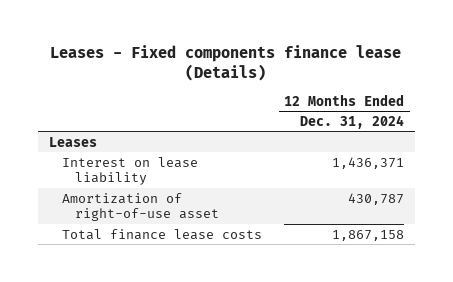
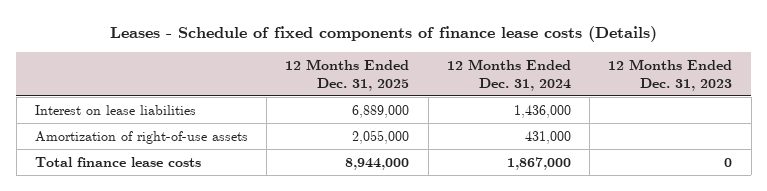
[50,44,402,82] Leases - Fixed components finance lease (Details) -> [109,25,657,42] Leases - Schedule of fixed components of finance lease costs (Details)
none -> [285,58,410,91] 12 Months Ended Dec. 31, 2025
none -> [608,58,733,91] 12 Months Ended Dec. 31, 2023
[48,136,97,147] Leases -> none
[61,156,198,186] Interest on lease liability -> [34,104,196,115] Interest on lease liabilities
[332,156,405,169] 1,436,371 -> [513,104,571,118] 1,436,000
[61,192,219,222] Amortization of right-of-use asset -> [34,130,248,144] Amortization of right-of-use assets
[348,192,405,205] 430,787 -> [524,130,571,144] 431,000
[332,229,405,241] 1,867,158 -> [506,156,571,170] 1,867,000

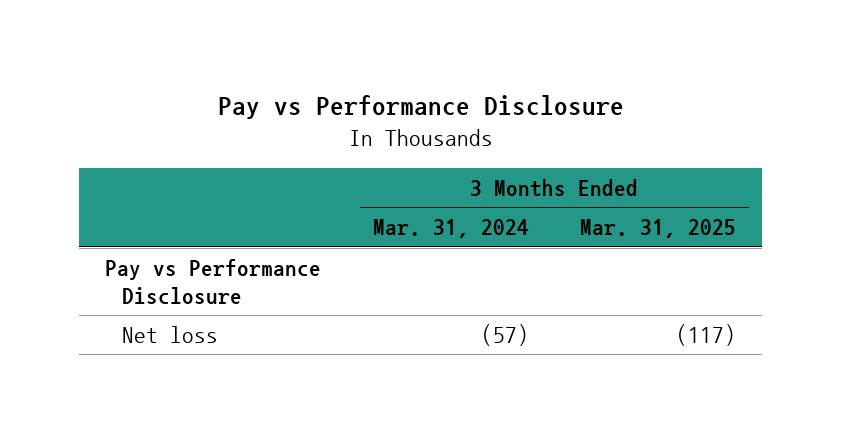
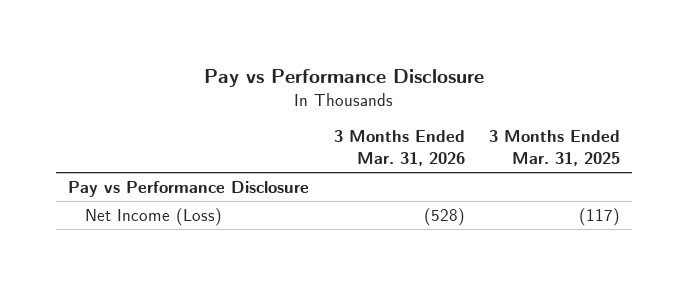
[372,219,529,239] Mar. 31, 2024 -> none
none -> [333,130,465,167] 3 Months Ended Mar. 31, 2026
[122,325,219,343] Net loss -> [84,207,222,226] Net Income (Loss)

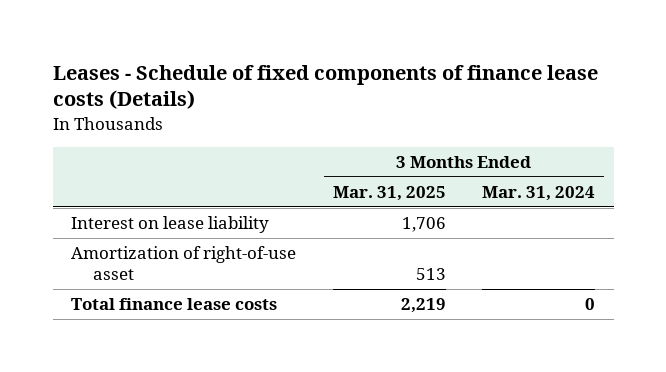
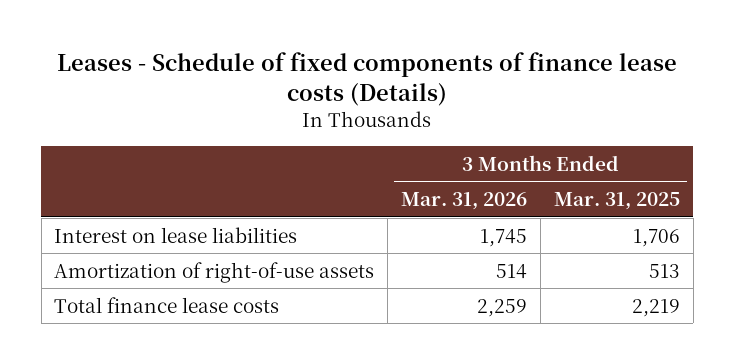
[482,186,596,202] Mar. 31, 2024 -> none
none -> [401,191,528,210] Mar. 31, 2026
[71,216,270,234] Interest on lease liability -> [54,226,298,243] Interest on lease liabilities
[71,246,297,281] Amortization of right-of-use asset -> [54,261,375,283] Amortization of right-of-use assets

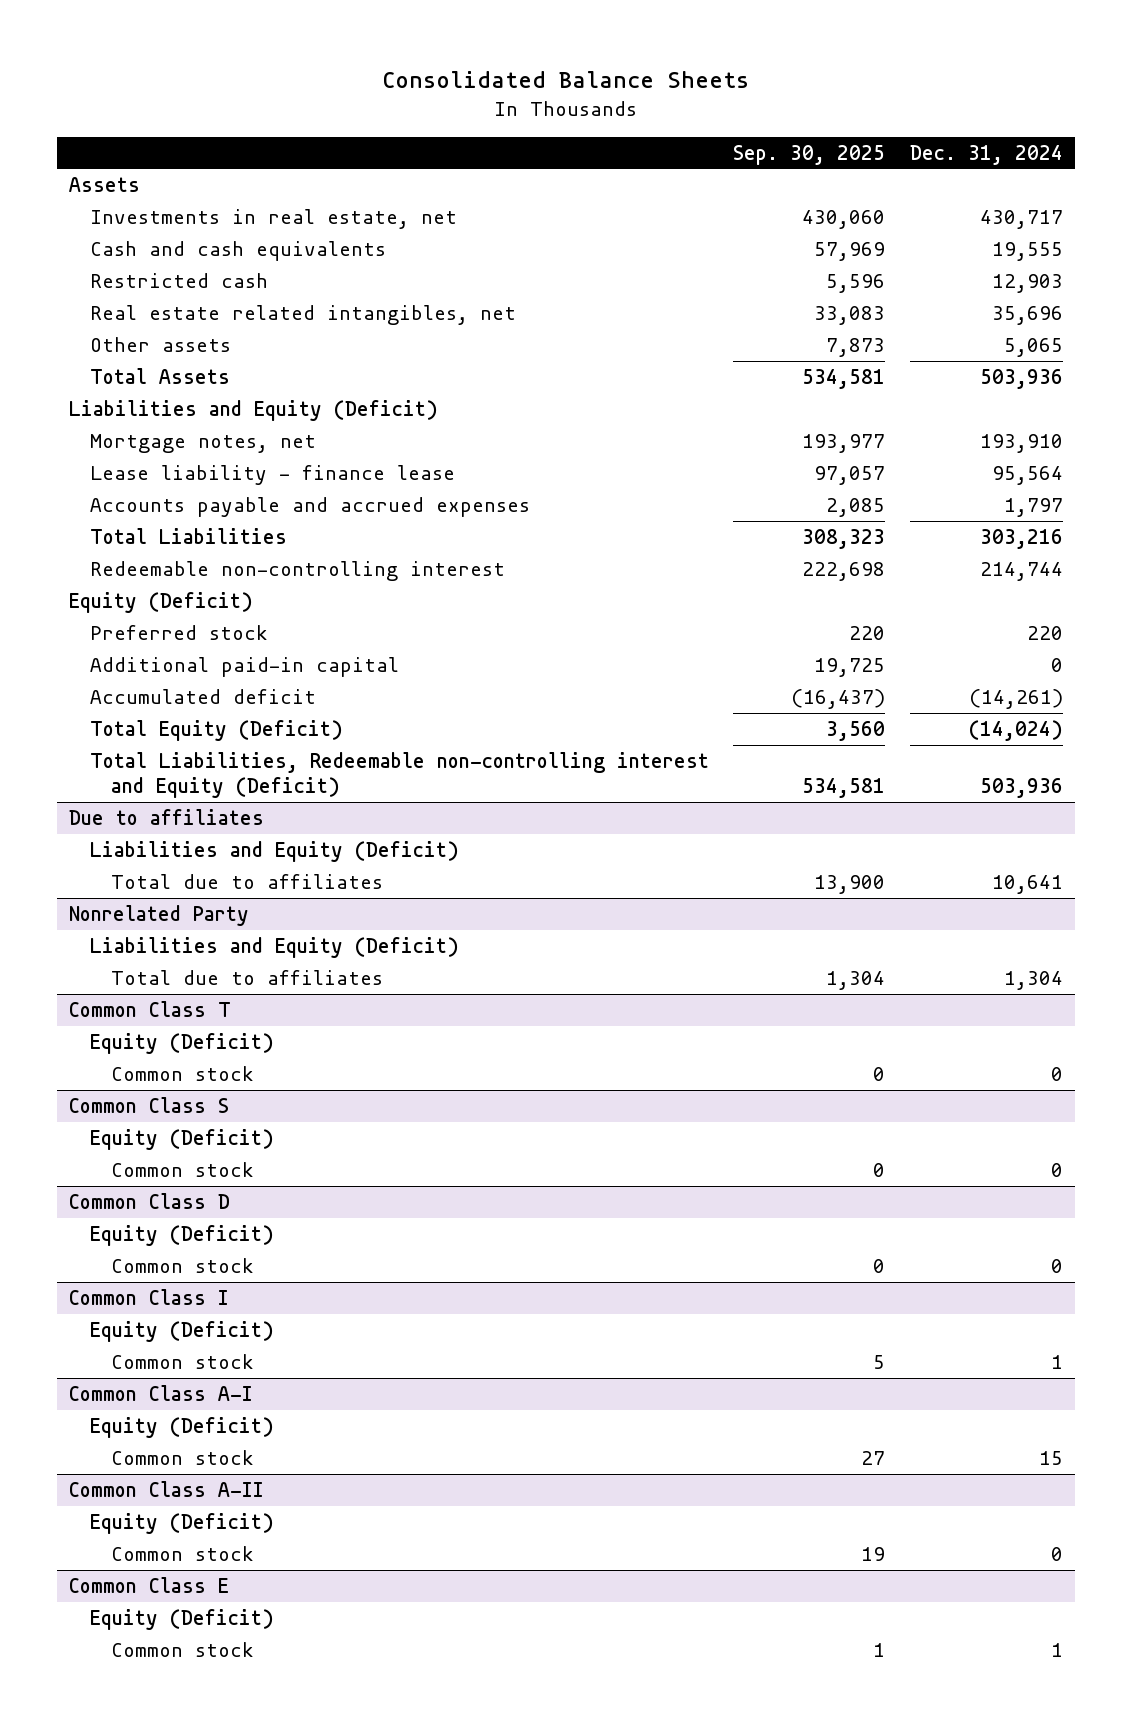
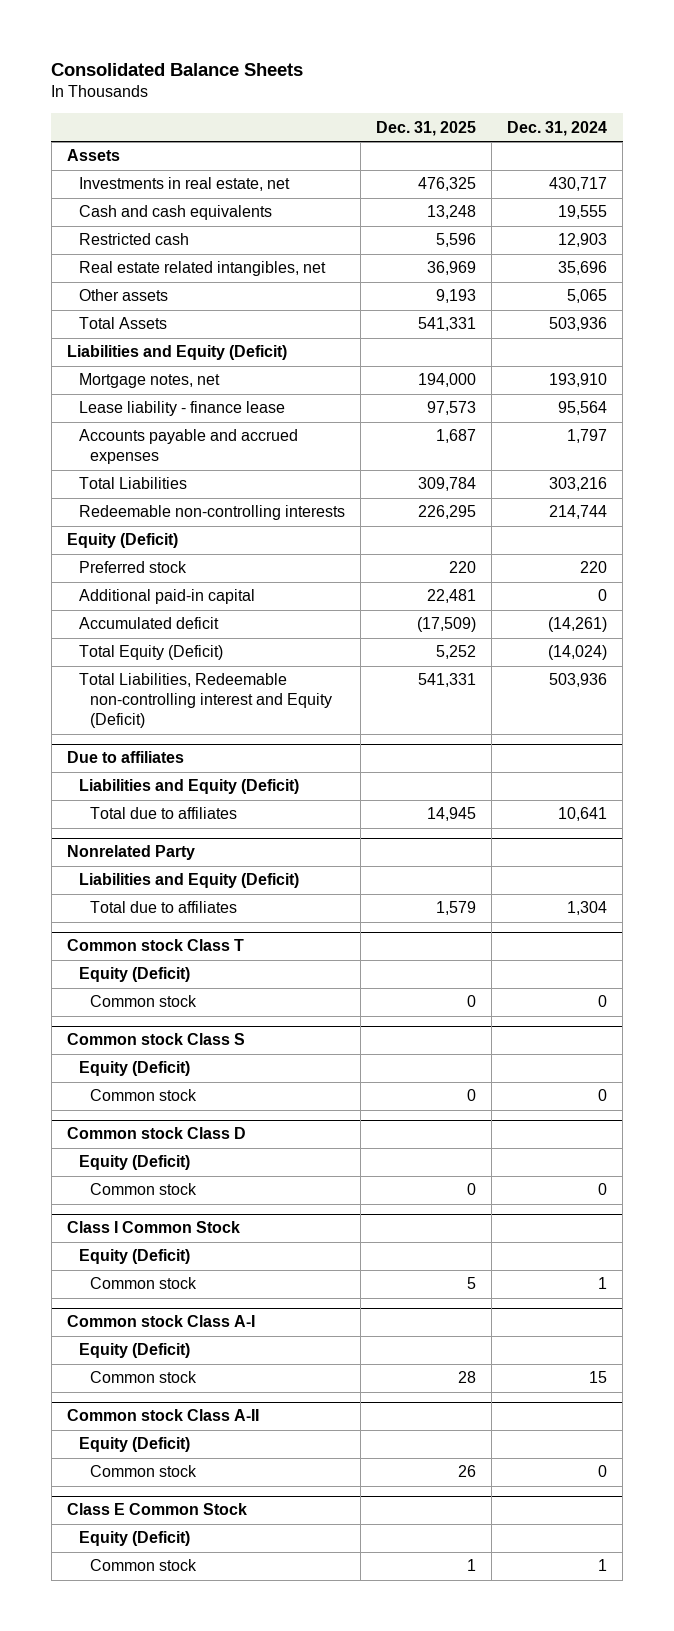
[733,144,886,165] Sep. 30, 2025 -> none
none -> [375,120,476,136] Dec. 31, 2025
[89,560,505,581] Redeemable non-controlling interest -> [78,505,345,521] Redeemable non-controlling interests
[68,1000,231,1017] Common Class T -> [66,939,244,952] Common stock Class T
[68,1096,229,1113] Common Class S -> [66,1033,245,1046] Common stock Class S
[68,1192,230,1209] Common Class D -> [66,1127,246,1140] Common stock Class D
[68,1288,229,1305] Common Class I -> [66,1221,240,1234] Class I Common Stock
[68,1384,253,1401] Common Class A-I -> [66,1315,255,1328] Common stock Class A-I
[68,1480,264,1497] Common Class A-II -> [66,1409,259,1422] Common stock Class A-II
[68,1576,229,1593] Common Class E -> [66,1503,247,1516] Class E Common Stock

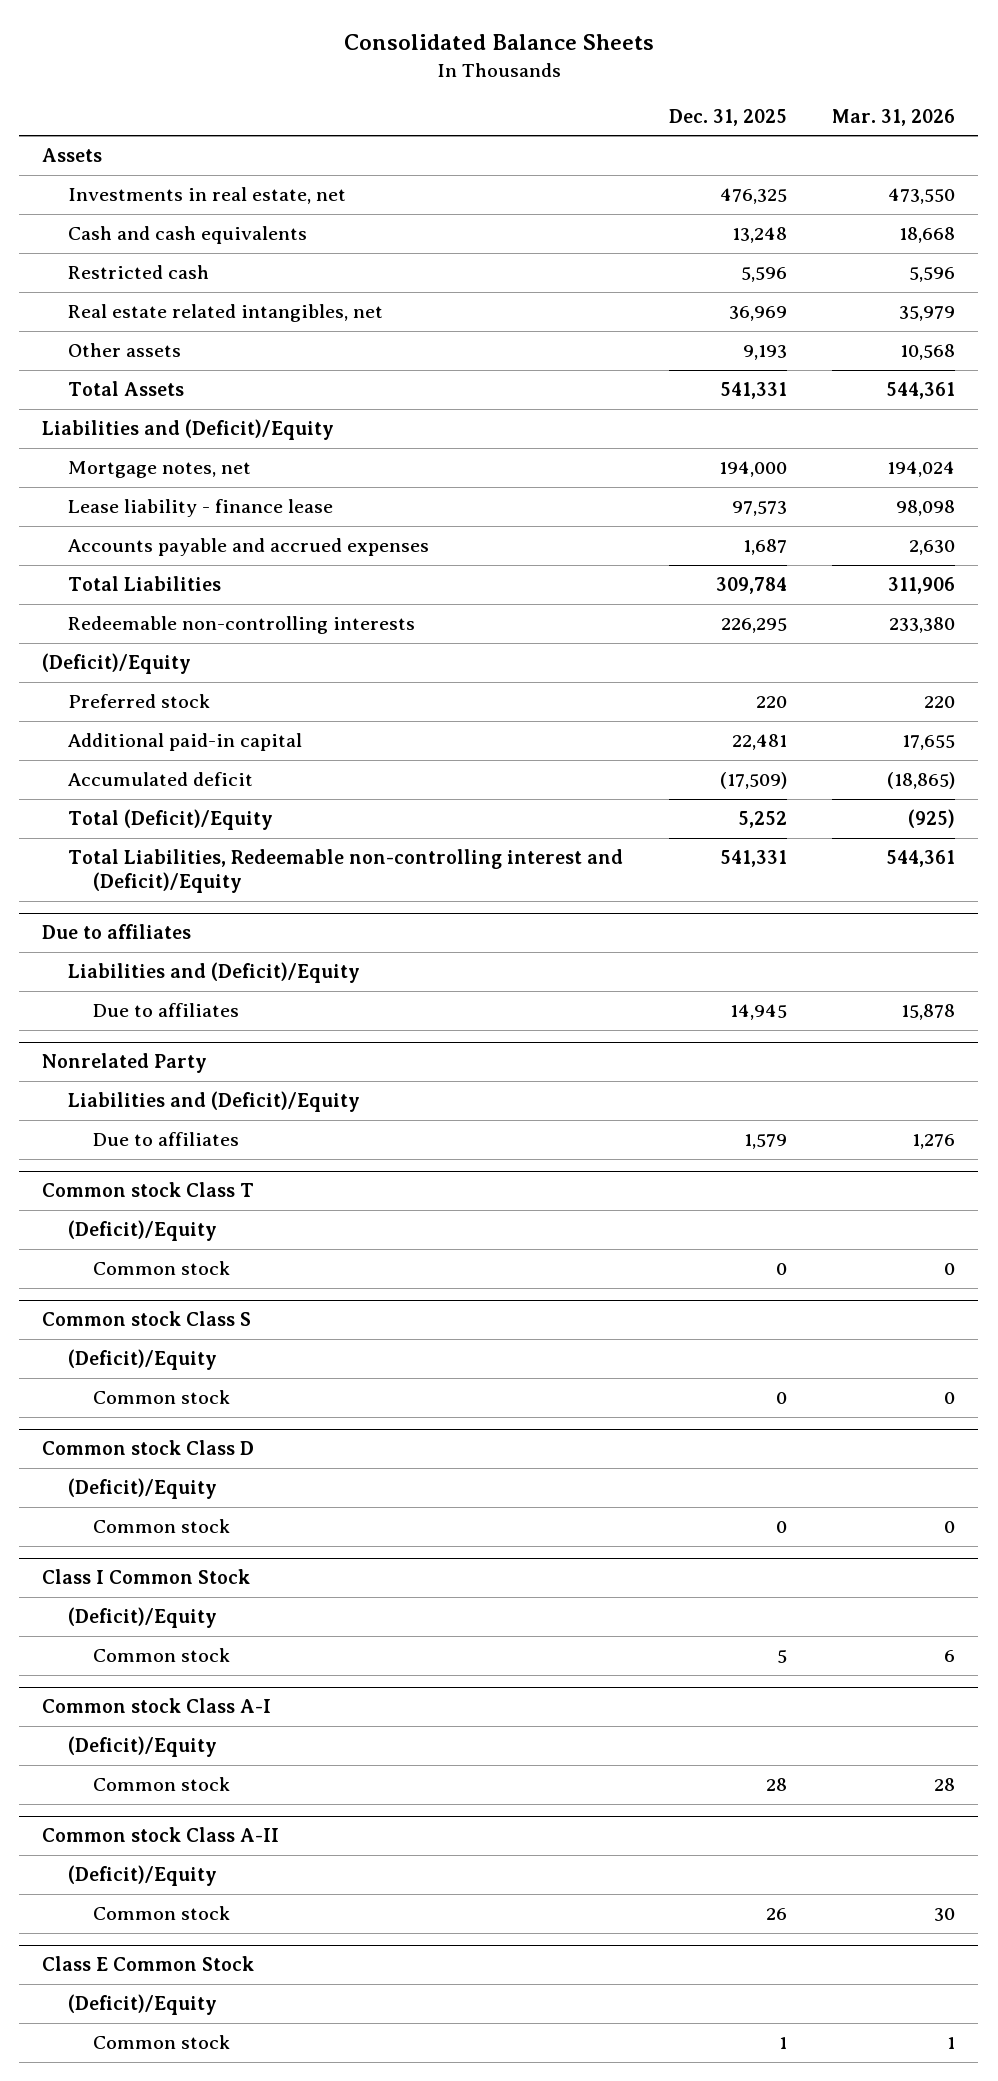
[507,120,608,136] Dec. 31, 2024 -> none
none -> [832,108,956,126] Mar. 31, 2026
[66,345,287,361] Liabilities and Equity (Deficit) -> [42,419,335,441] Liabilities and (Deficit)/Equity
[66,533,178,549] Equity (Deficit) -> [42,653,192,675] (Deficit)/Equity
[78,645,223,661] Total Equity (Deficit) -> [67,809,273,831] Total (Deficit)/Equity
[78,673,333,729] Total Liabilities, Redeemable non-controlling interest and Equity (Deficit) -> [67,849,623,894] Total Liabilities, Redeemable non-controlling interest and (Deficit)/Equity
[78,779,299,795] Liabilities and Equity (Deficit) -> [67,962,360,984] Liabilities and (Deficit)/Equity
[90,807,238,820] Total due to affiliates -> [93,1003,240,1018] Due to affiliates
[78,873,299,889] Liabilities and Equity (Deficit) -> [67,1091,360,1113] Liabilities and (Deficit)/Equity
[90,901,238,914] Total due to affiliates -> [93,1132,240,1147] Due to affiliates
[78,967,190,983] Equity (Deficit) -> [67,1220,217,1242] (Deficit)/Equity
[78,1061,190,1077] Equity (Deficit) -> [67,1349,217,1371] (Deficit)/Equity
[78,1155,190,1171] Equity (Deficit) -> [67,1478,217,1500] (Deficit)/Equity
[78,1249,190,1265] Equity (Deficit) -> [67,1607,217,1629] (Deficit)/Equity
[78,1343,190,1359] Equity (Deficit) -> [67,1736,217,1758] (Deficit)/Equity
[78,1437,190,1453] Equity (Deficit) -> [67,1865,217,1887] (Deficit)/Equity
[78,1531,190,1547] Equity (Deficit) -> [67,1994,217,2016] (Deficit)/Equity

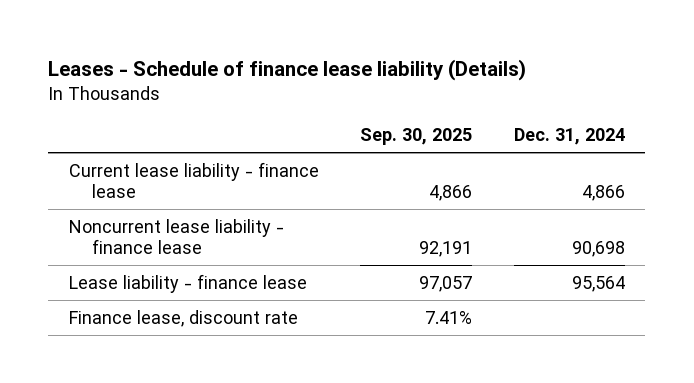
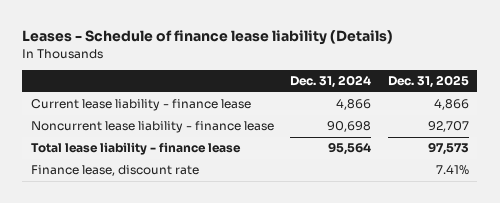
[360,128,473,146] Sep. 30, 2025 -> none
none -> [388,75,470,89] Dec. 31, 2025
[68,273,307,293] Lease liability - finance lease -> [30,142,241,156] Total lease liability - finance lease

